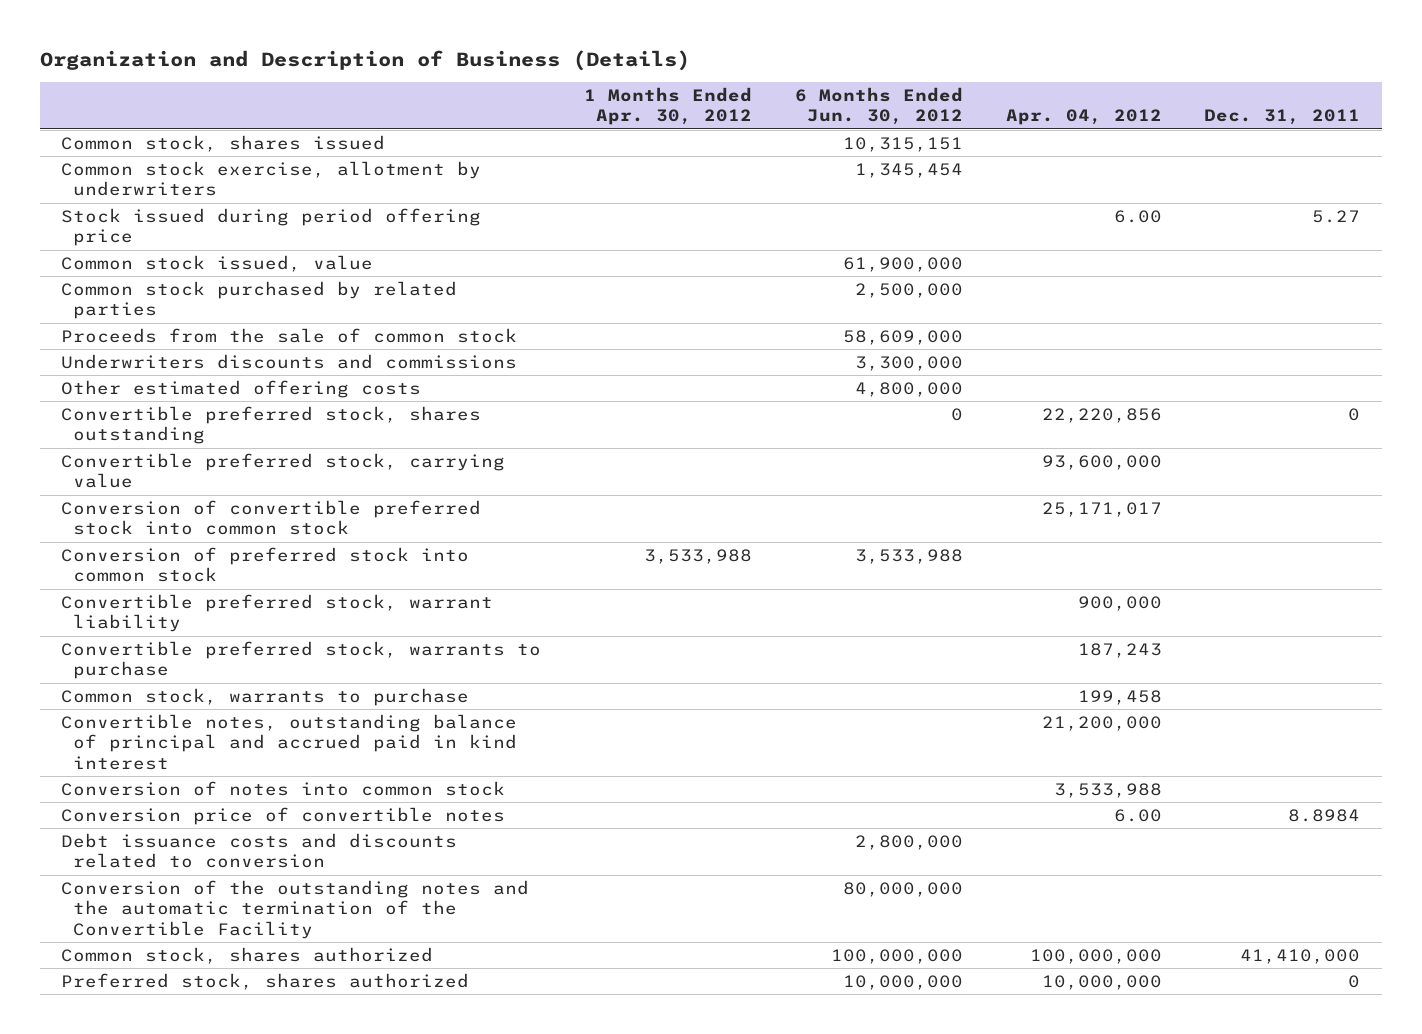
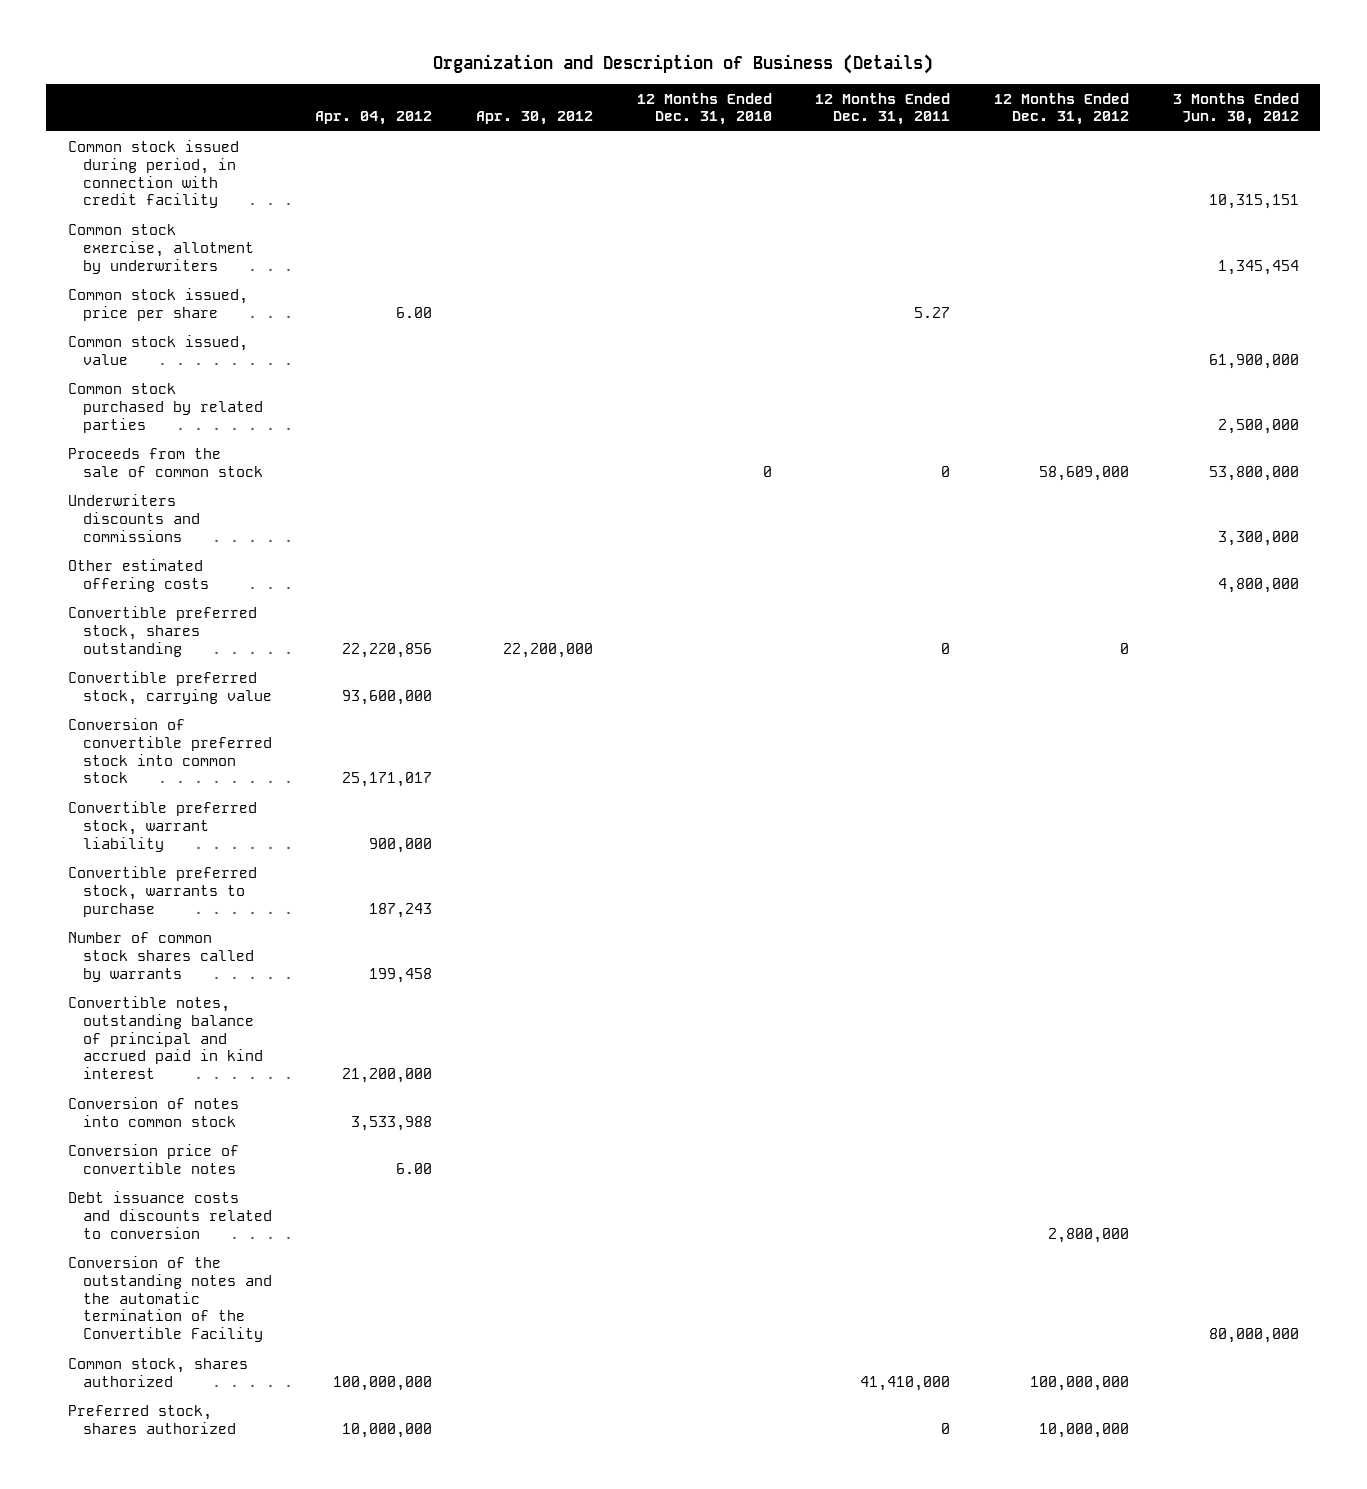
[584,86,753,126] 1 Months Ended Apr. 30, 2012 -> none
[794,86,963,126] 6 Months Ended Jun. 30, 2012 -> none
[1204,109,1361,126] Dec. 31, 2011 -> none
none -> [475,111,593,126] Apr. 30, 2012
none -> [636,92,772,126] 12 Months Ended Dec. 31, 2010
none -> [815,92,951,126] 12 Months Ended Dec. 31, 2011
none -> [993,92,1129,126] 12 Months Ended Dec. 31, 2012
none -> [1172,92,1299,126] 3 Months Ended Jun. 30, 2012
[61,134,386,152] Common stock, shares issued -> [68,139,240,209] Common stock issued during period, in connection with credit facility
[61,207,482,247] Stock issued during period offering price -> [68,287,249,321] Common stock issued, price per share
[61,546,470,583] Conversion of preferred stock into common stock -> none
[61,687,470,706] Common stock, warrants to purchase -> [68,931,254,982] Number of common stock shares called by warrants

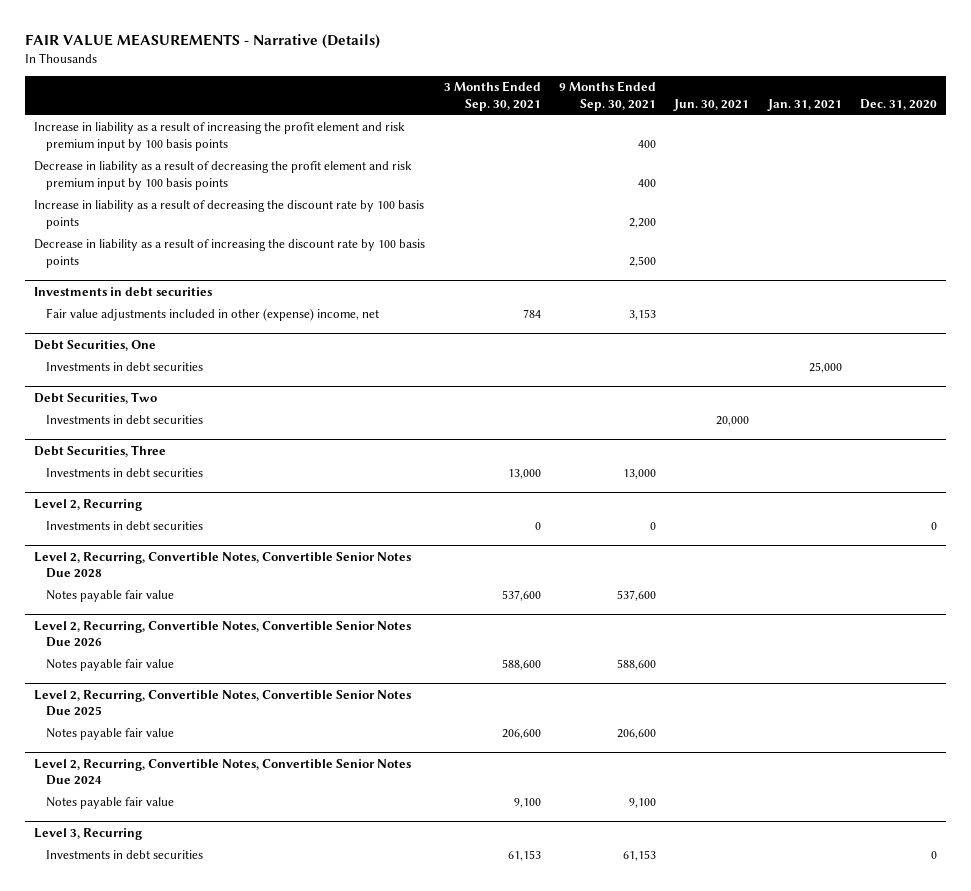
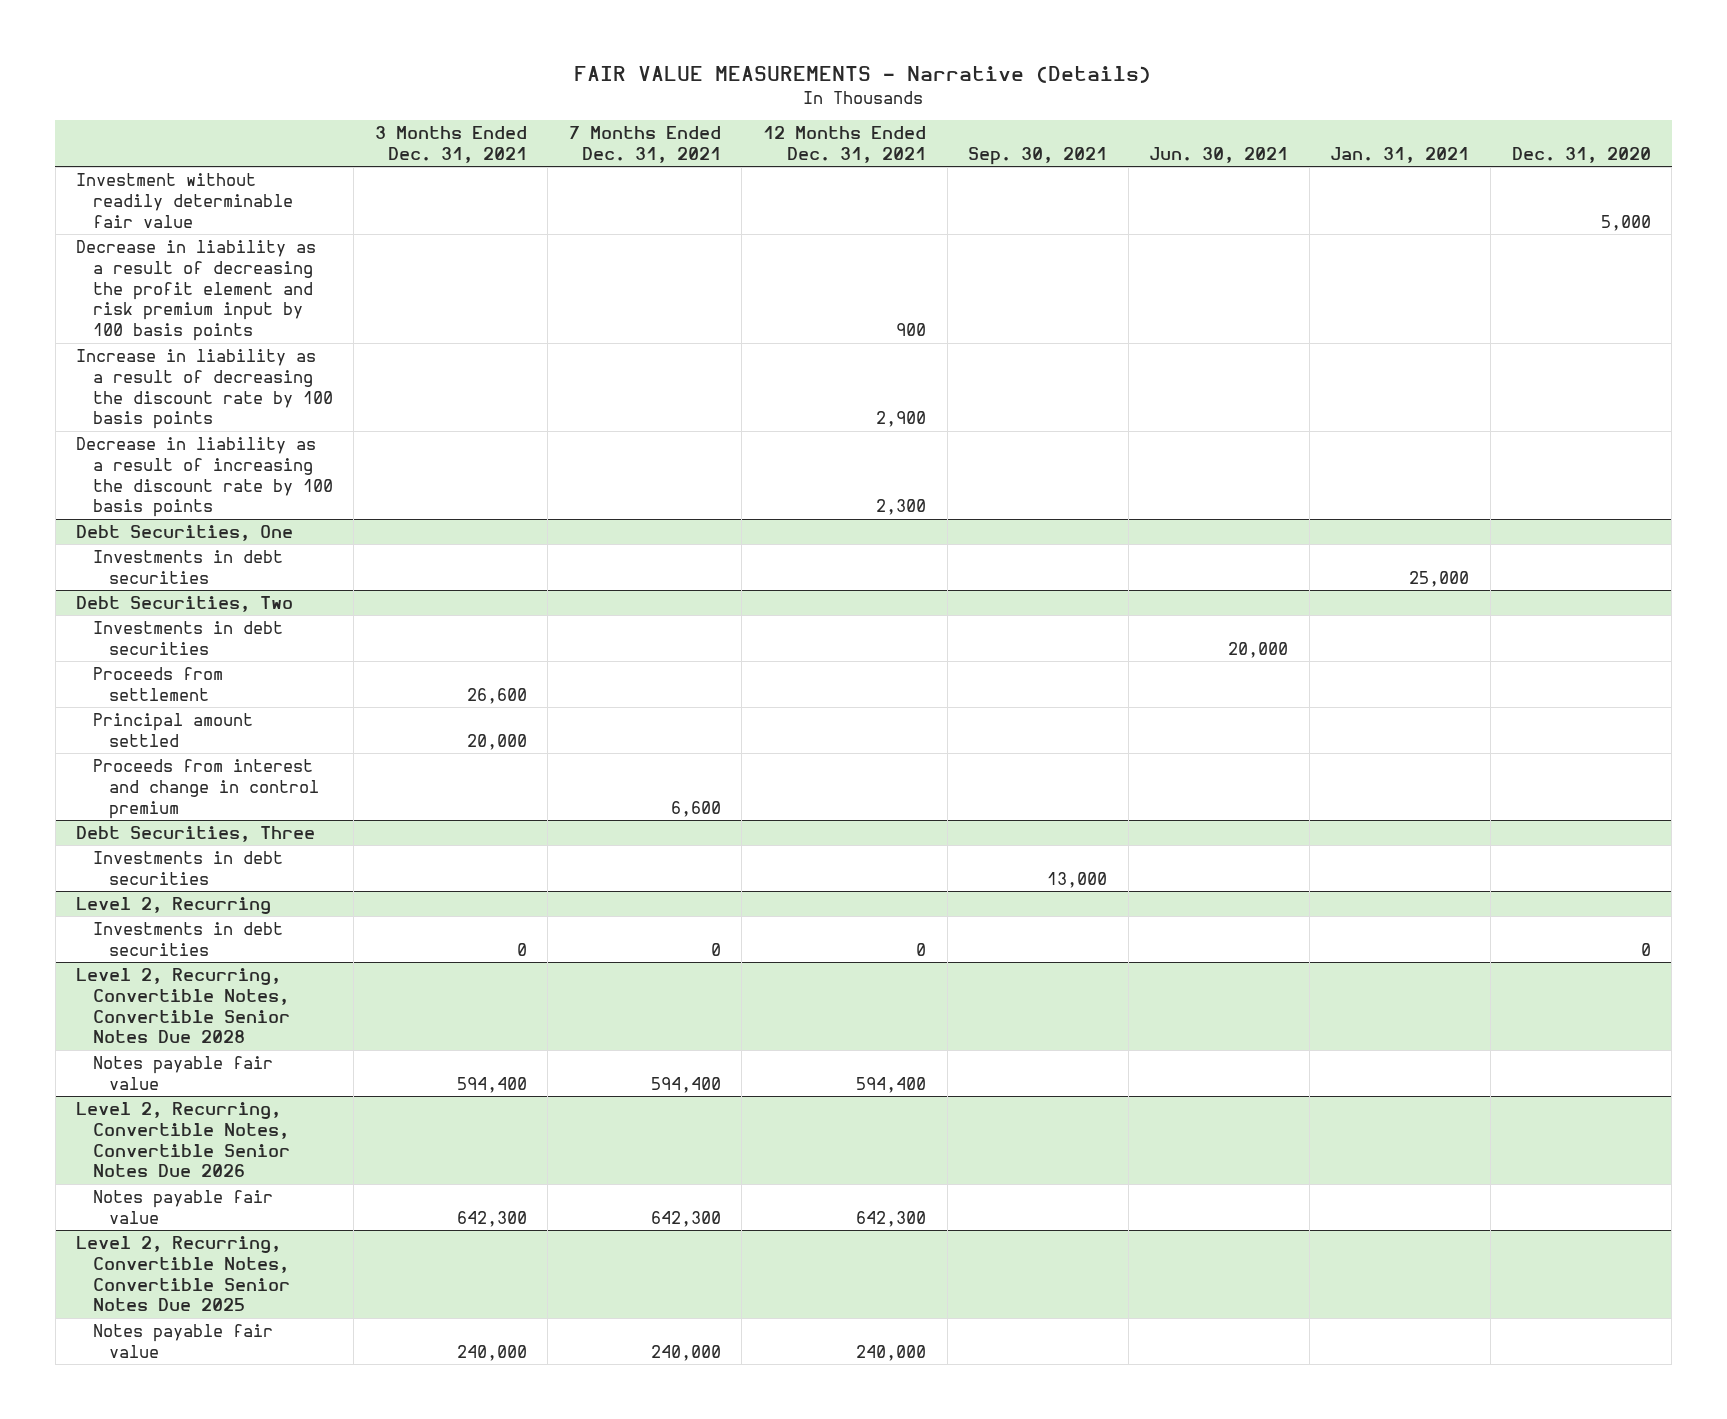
[443,81,541,111] 3 Months Ended Sep. 30, 2021 -> none
[558,81,656,111] 9 Months Ended Sep. 30, 2021 -> none
none -> [374,126,527,163] 3 Months Ended Dec. 31, 2021
none -> [568,126,721,163] 7 Months Ended Dec. 31, 2021
none -> [763,126,927,163] 12 Months Ended Dec. 31, 2021
none -> [968,146,1108,165] Sep. 30, 2021
[34,122,406,151] Increase in liability as a result of increasing the profit element and risk premium input by 100 basis points -> none
none -> [76,172,293,228] Investment without readily determinable fair value
[34,286,213,297] Investments in debt securities -> none
[46,308,380,322] Fair value adjustments included in other (expense) income, net -> none
none -> [92,666,223,701] Proceeds from settlement
none -> [92,712,253,747] Principal amount settled
none -> [92,758,319,819] Proceeds from interest and change in control premium
[34,758,412,786] Level 2, Recurring, Convertible Notes, Convertible Senior Notes Due 2024 -> none
[46,797,175,810] Notes payable fair value -> none
[34,827,143,840] Level 3, Recurring -> none
[46,850,204,860] Investments in debt securities -> none

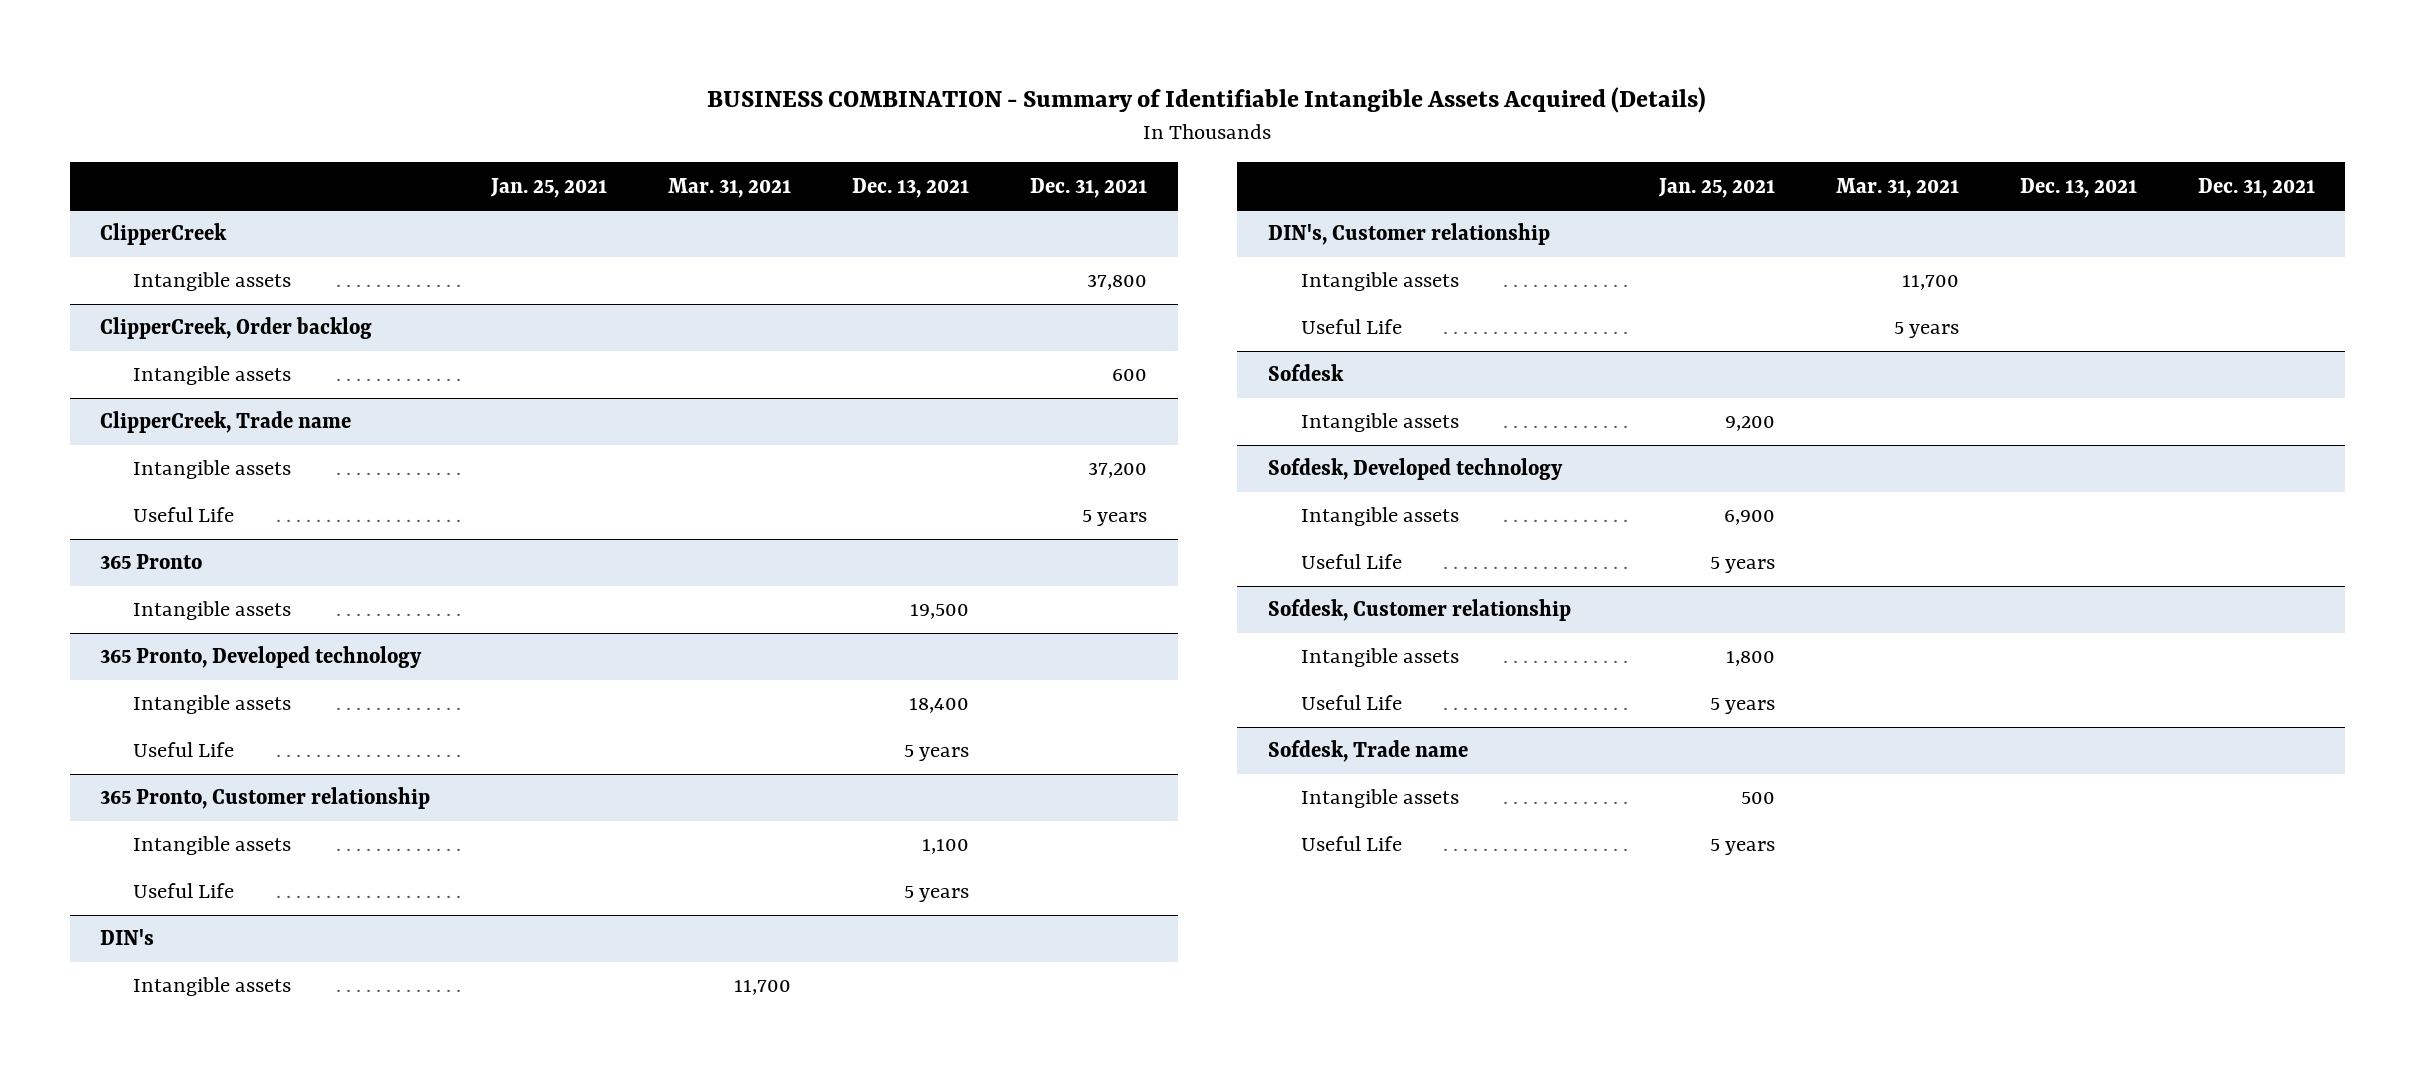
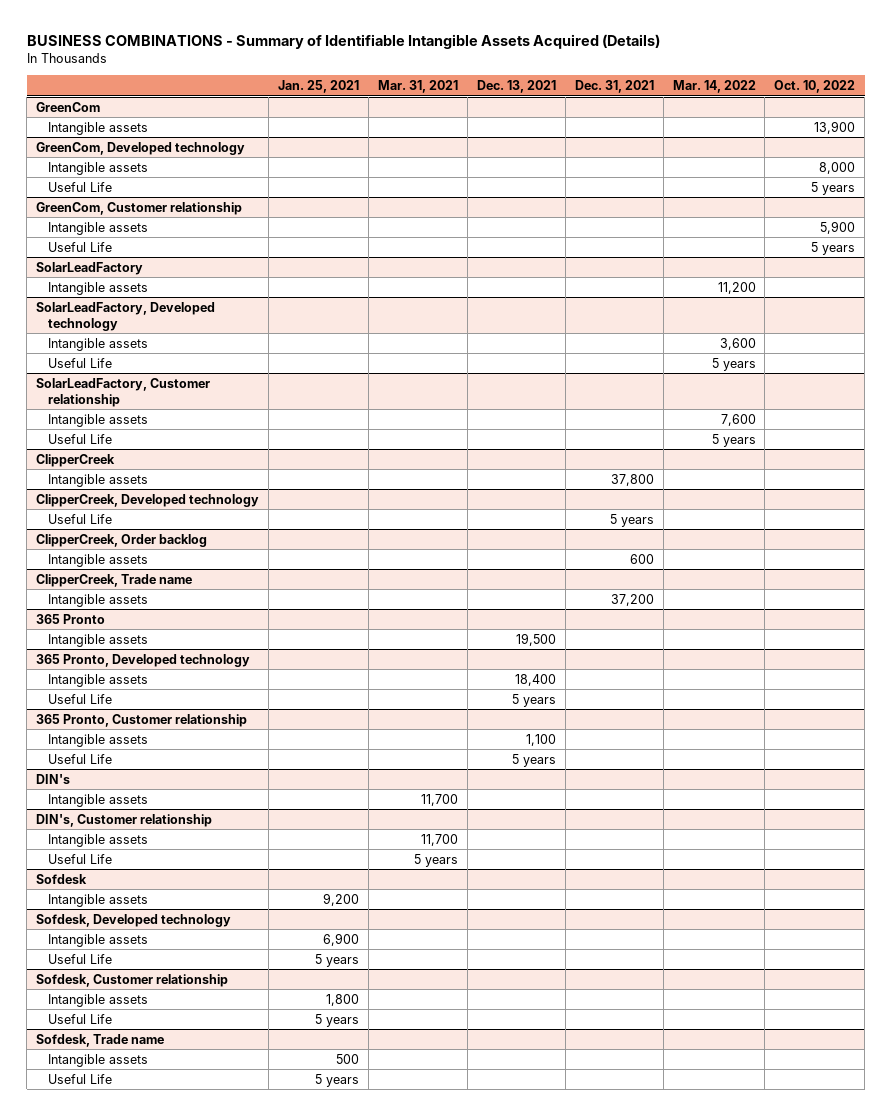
[707,86,1707,113] BUSINESS COMBINATION - Summary of Identifiable Intangible Assets Acquired (Details) -> [26,33,660,49] BUSINESS COMBINATIONS - Summary of Identifiable Intangible Assets Acquired (Details)
none -> [672,80,756,94] Mar. 14, 2022
none -> [774,80,856,94] Oct. 10, 2022
none -> [36,101,101,112] GreenCom
none -> [47,121,148,135] Intangible assets
none -> [36,141,246,155] GreenCom, Developed technology
none -> [47,161,148,175] Intangible assets
none -> [47,181,112,192] Useful Life
none -> [36,201,243,215] GreenCom, Customer relationship
none -> [47,221,148,235] Intangible assets
none -> [47,241,112,252] Useful Life
none -> [36,261,144,275] SolarLeadFactory
none -> [47,281,148,295] Intangible assets
none -> [36,301,216,331] SolarLeadFactory, Developed technology
none -> [47,337,148,351] Intangible assets
none -> [47,357,112,368] Useful Life
none -> [36,377,211,407] SolarLeadFactory, Customer relationship
none -> [47,413,148,427] Intangible assets
none -> [47,433,112,444] Useful Life
none -> [36,493,260,507] ClipperCreek, Developed technology
none -> [47,513,112,524] Useful Life
[133,507,235,523] Useful Life -> none

